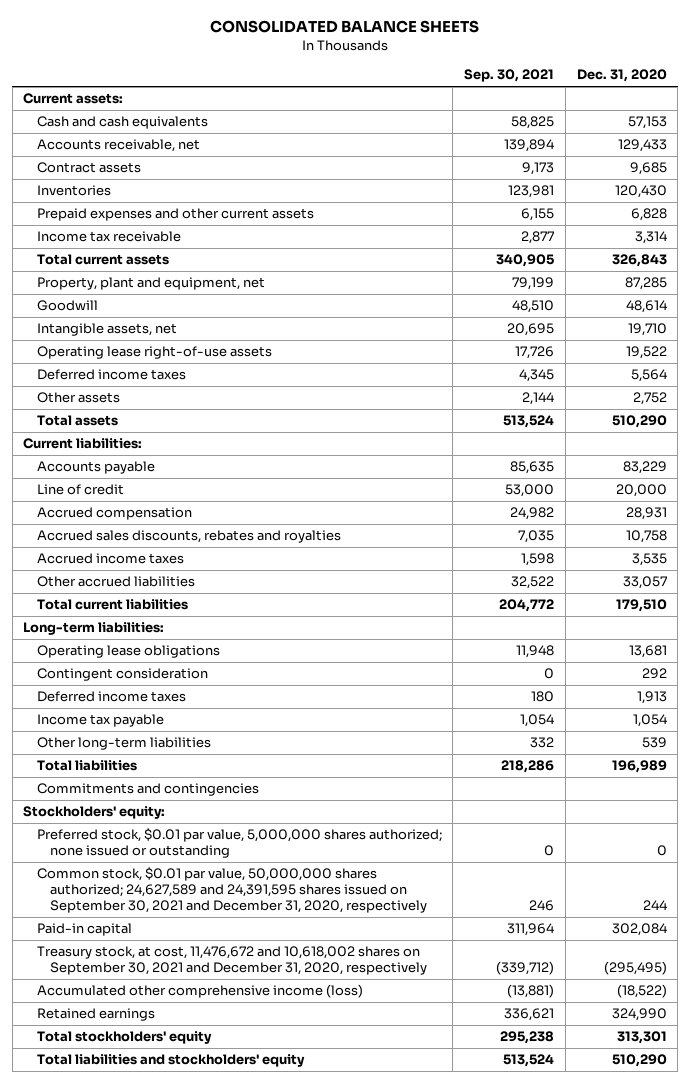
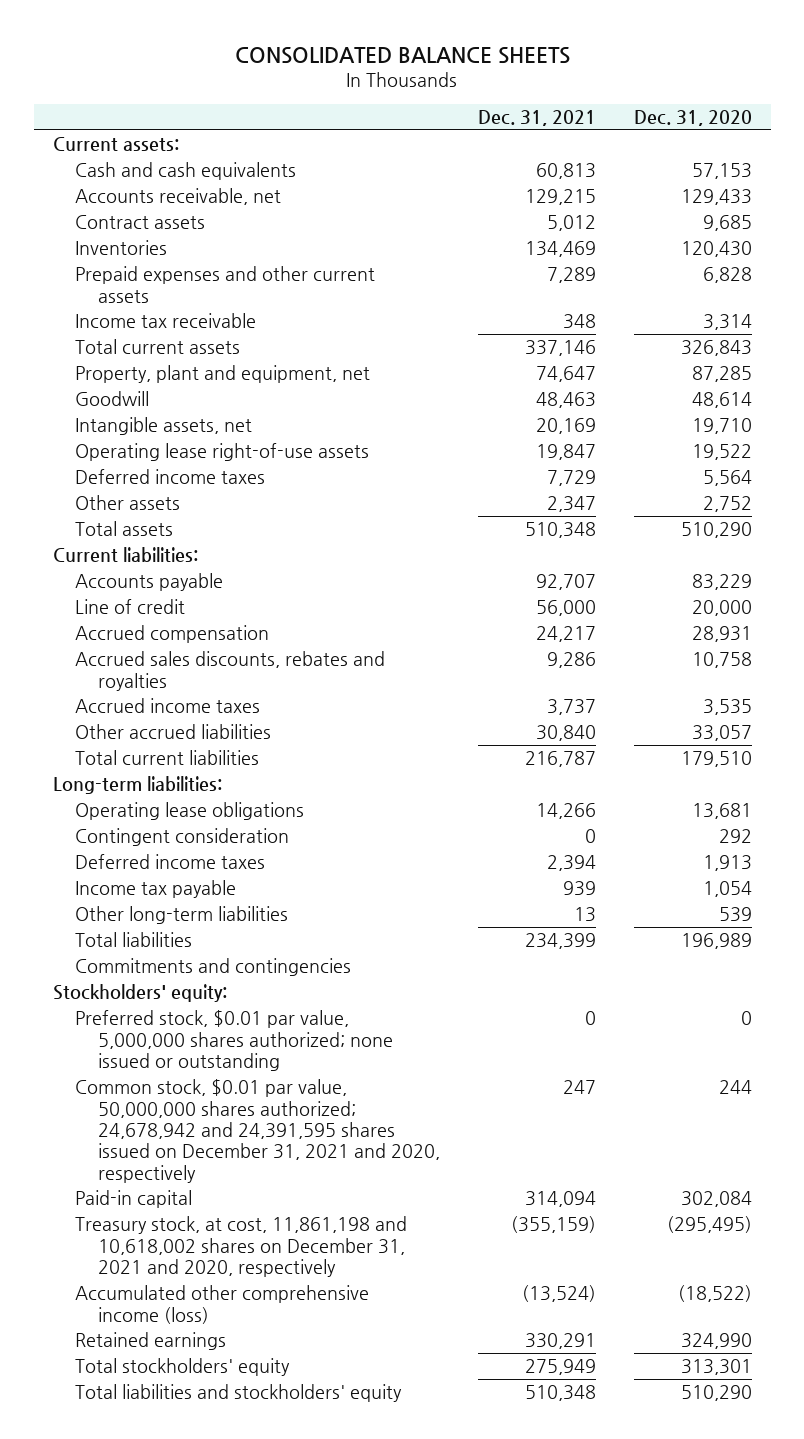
[464,69,555,83] Sep. 30, 2021 -> none
none -> [477,109,596,126] Dec. 31, 2021
[36,867,428,913] Common stock, $0.01 par value, 50,000,000 shares authorized; 24,627,589 and 24,391,595 shares issued on September 30, 2021 and December 31, 2020, respectively -> [75,1079,441,1183] Common stock, $0.01 par value, 50,000,000 shares authorized; 24,678,942 and 24,391,595 shares issued on December 31, 2021 and 2020, respectively
[36,946,428,976] Treasury stock, at cost, 11,476,672 and 10,618,002 shares on September 30, 2021 and December 31, 2020, respectively -> [75,1216,408,1277] Treasury stock, at cost, 11,861,198 and 10,618,002 shares on December 31, 2021 and 2020, respectively

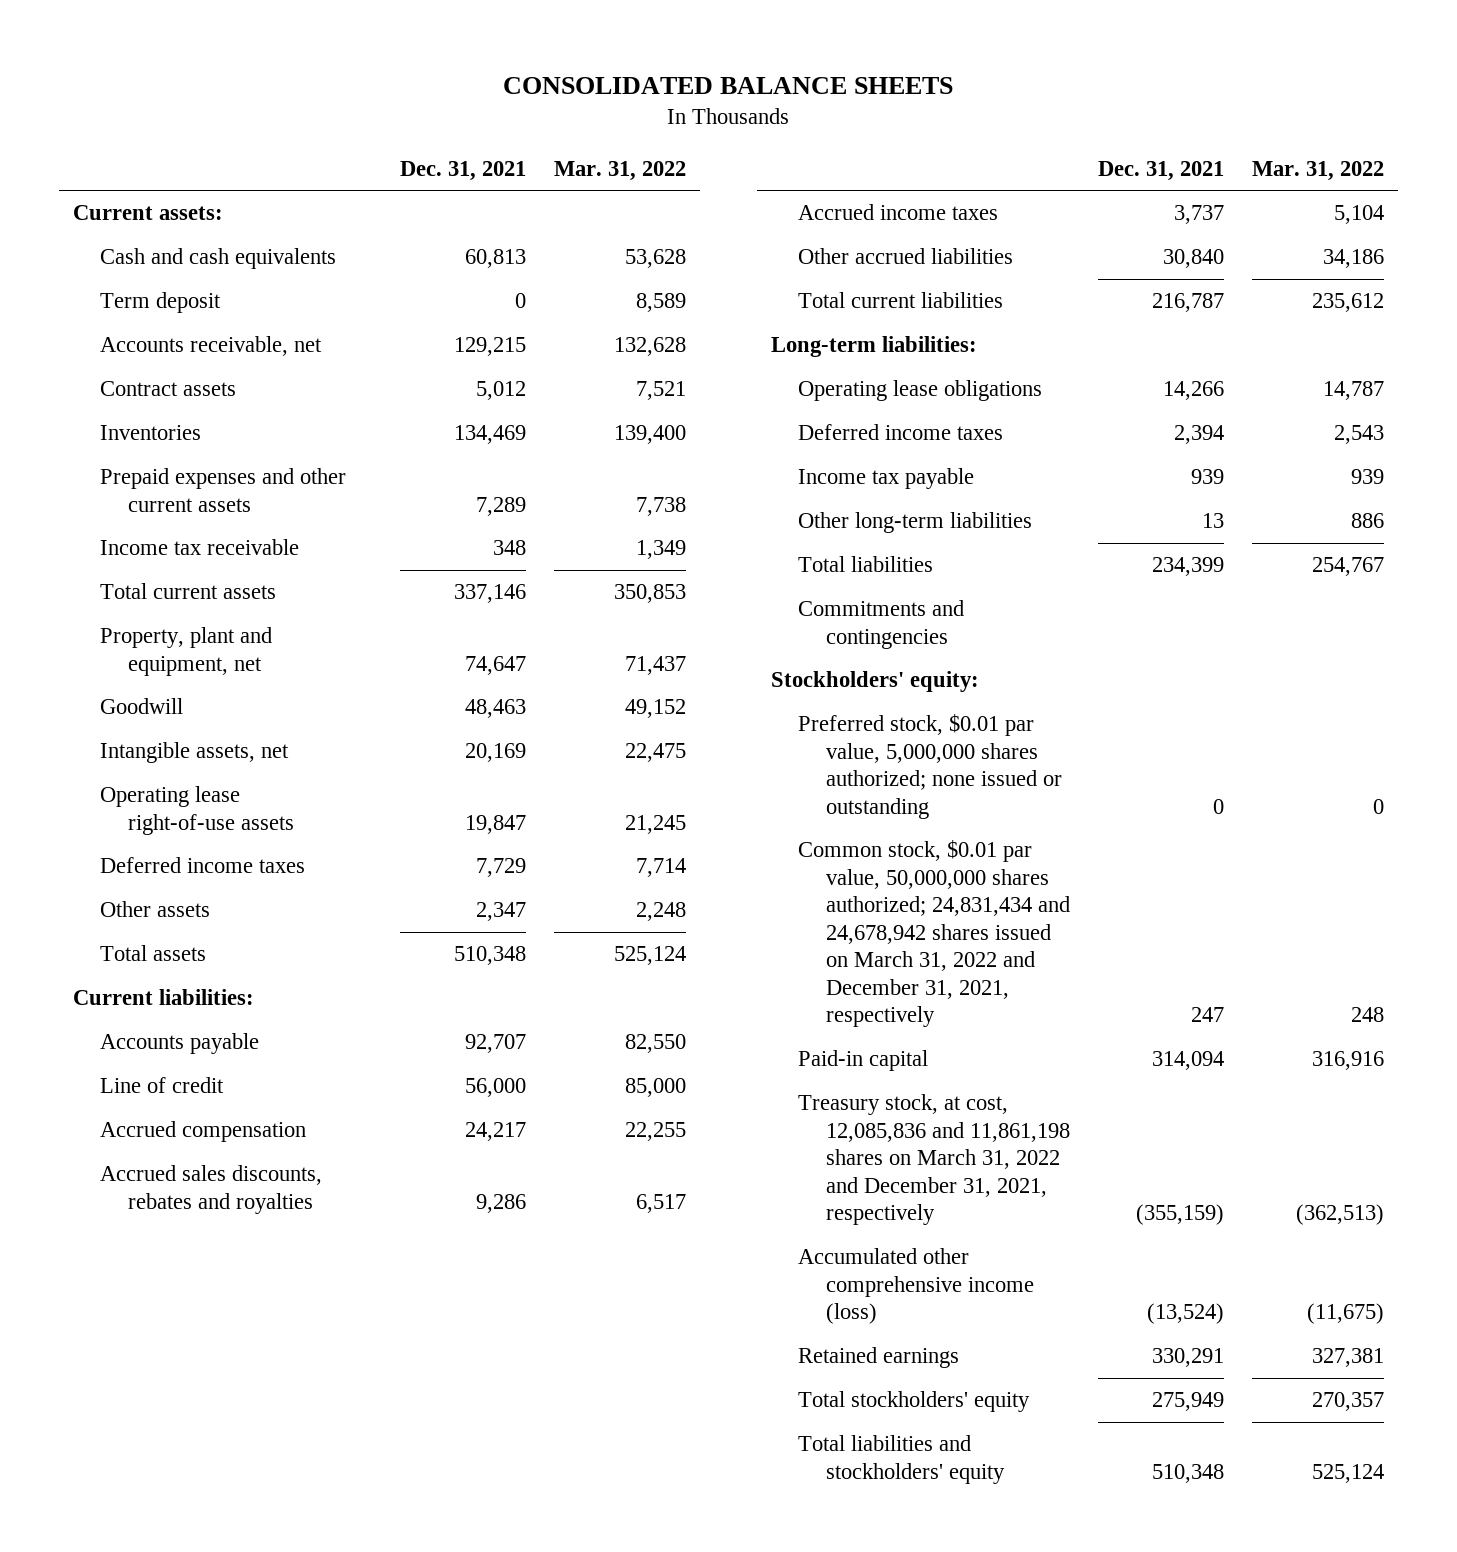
[633,109,752,126] Dec. 31, 2020 -> none
none -> [554,160,687,181] Mar. 31, 2022
none -> [100,292,222,314] Term deposit
[75,828,290,847] Contingent consideration -> none
[75,1079,441,1183] Common stock, $0.01 par value, 50,000,000 shares authorized; 24,678,942 and 24,391,595 shares issued on December 31, 2021 and 2020, respectively -> [798,840,1070,1028] Common stock, $0.01 par value, 50,000,000 shares authorized; 24,831,434 and 24,678,942 shares issued on March 31, 2022 and December 31, 2021, respectively
[75,1216,408,1277] Treasury stock, at cost, 11,861,198 and 10,618,002 shares on December 31, 2021 and 2020, respectively -> [798,1094,1070,1226] Treasury stock, at cost, 12,085,836 and 11,861,198 shares on March 31, 2022 and December 31, 2021, respectively

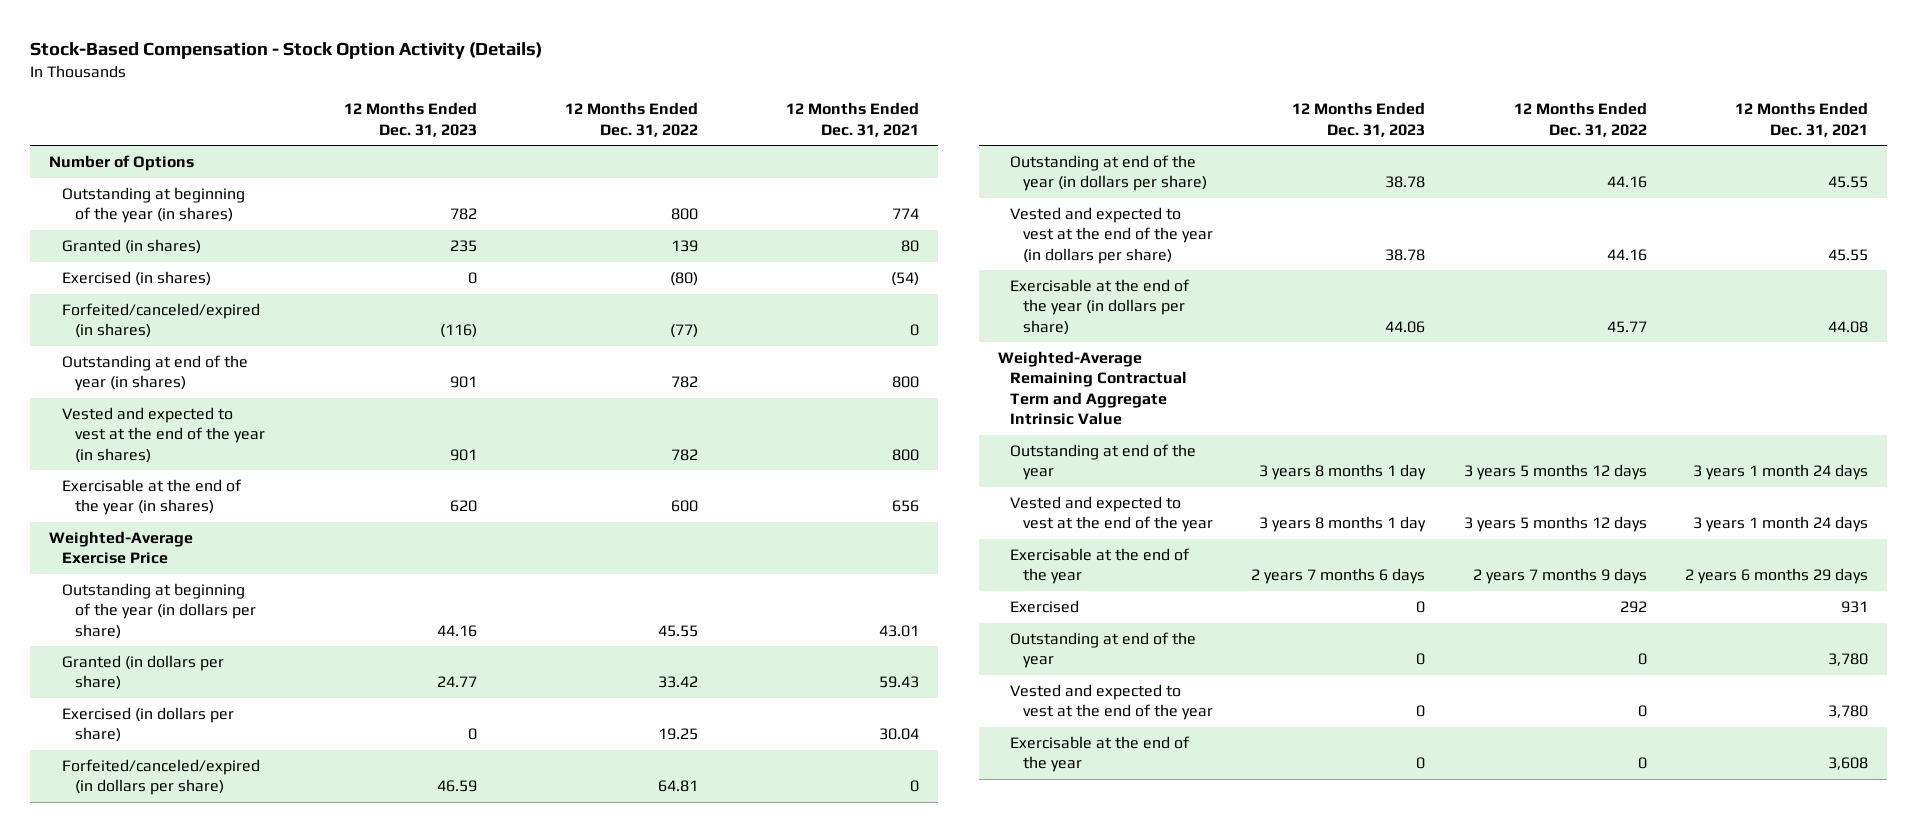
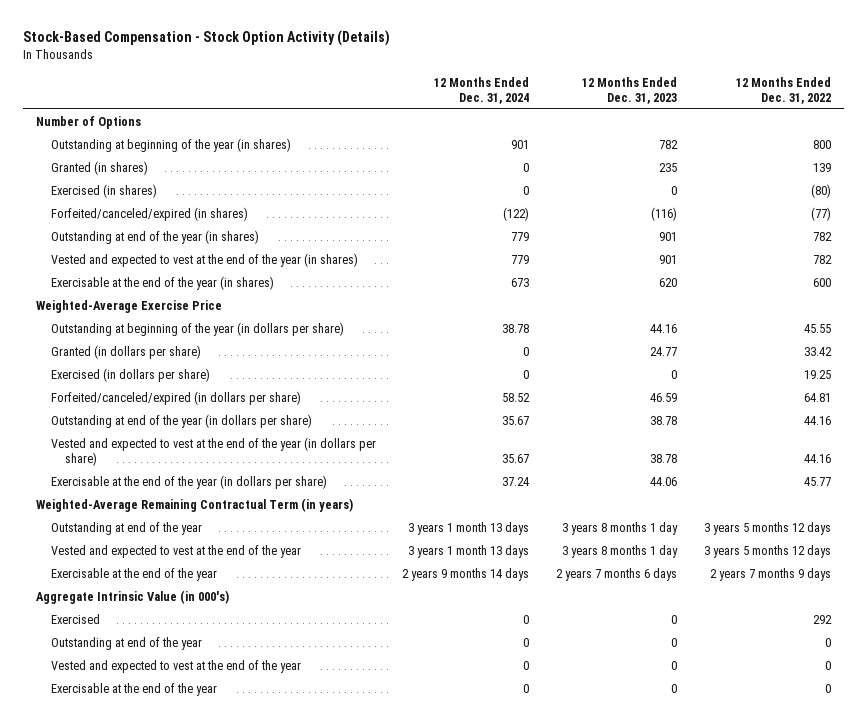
[786,102,920,137] 12 Months Ended Dec. 31, 2021 -> none
none -> [434,76,530,104] 12 Months Ended Dec. 31, 2024
[997,351,1188,426] Weighted-Average Remaining Contractual Term and Aggregate Intrinsic Value -> [36,497,354,512] Weighted-Average Remaining Contractual Term (in years)
none -> [36,589,230,604] Aggregate Intrinsic Value (in 000's)

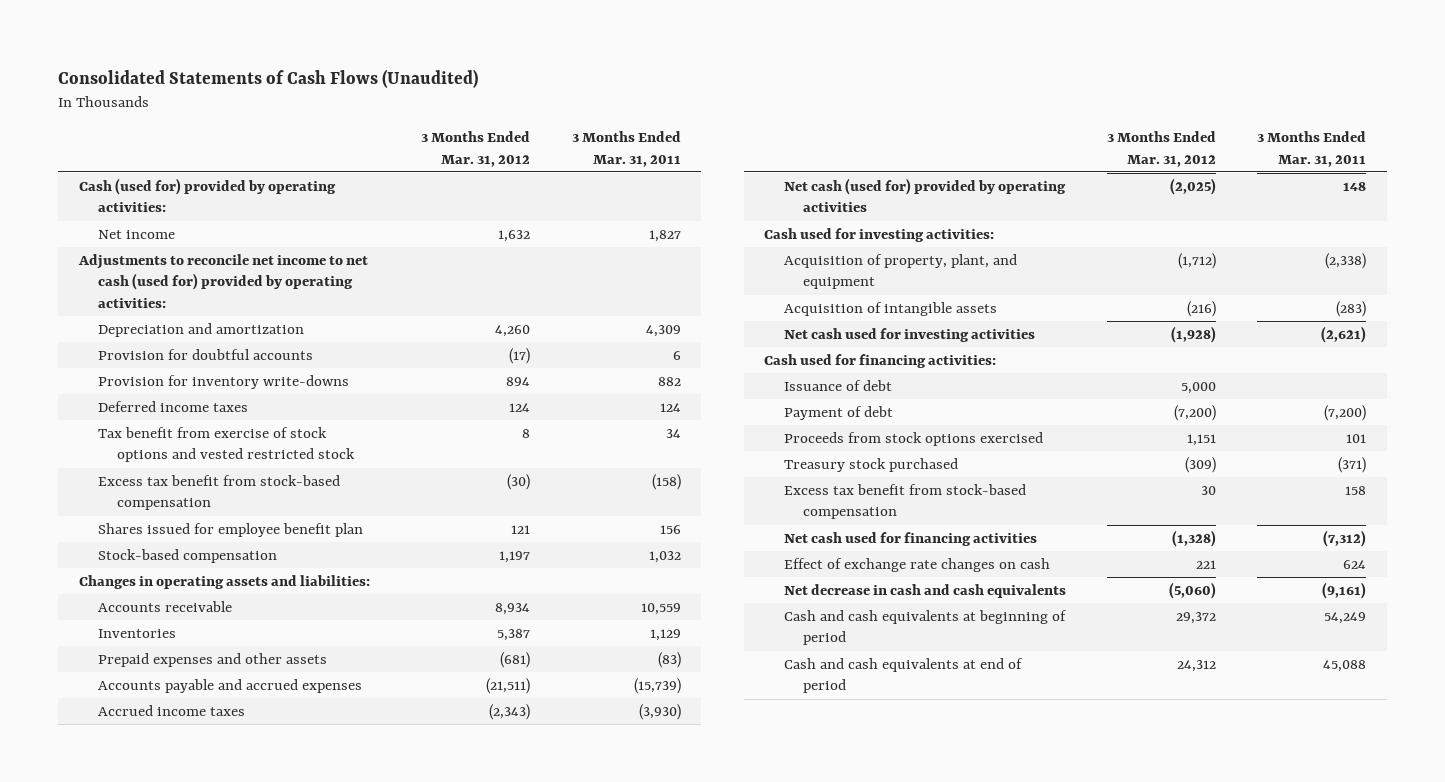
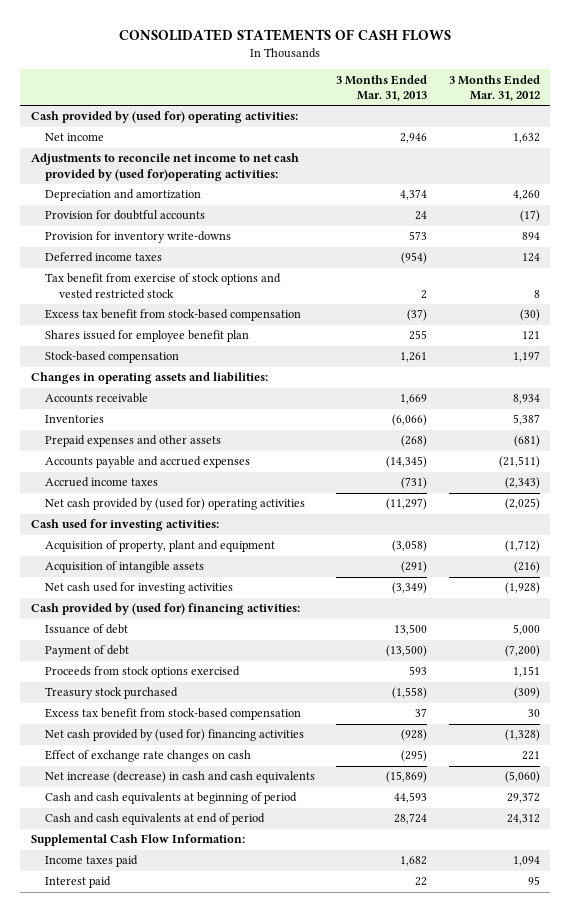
[58,69,479,89] Consolidated Statements of Cash Flows (Unaudited) -> [119,28,452,41] CONSOLIDATED STATEMENTS OF CASH FLOWS
[571,131,681,167] 3 Months Ended Mar. 31, 2011 -> none
none -> [336,74,428,102] 3 Months Ended Mar. 31, 2013
[78,177,336,213] Cash (used for) provided by operating activities: -> [30,111,298,124] Cash provided by (used for) operating activities:
[77,253,368,308] Adjustments to reconcile net income to net cash (used for) provided by operating activities: -> [30,153,299,181] Adjustments to reconcile net income to net cash provided by (used for)operating activities:
[783,177,1066,213] Net cash (used for) provided by operating activities -> [44,498,305,511] Net cash provided by (used for) operating activities
[783,253,1017,290] Acquisition of property, plant, and equipment -> [44,540,275,553] Acquisition of property, plant and equipment
[764,353,997,368] Cash used for financing activities: -> [30,603,300,616] Cash provided by (used for) financing activities:
[783,531,1037,546] Net cash used for financing activities -> [44,729,304,742] Net cash provided by (used for) financing activities
[783,583,1066,598] Net decrease in cash and cash equivalents -> [44,771,315,784] Net increase (decrease) in cash and cash equivalents
none -> [30,834,245,847] Supplemental Cash Flow Information:
none -> [44,855,138,868] Income taxes paid
none -> [44,876,111,889] Interest paid

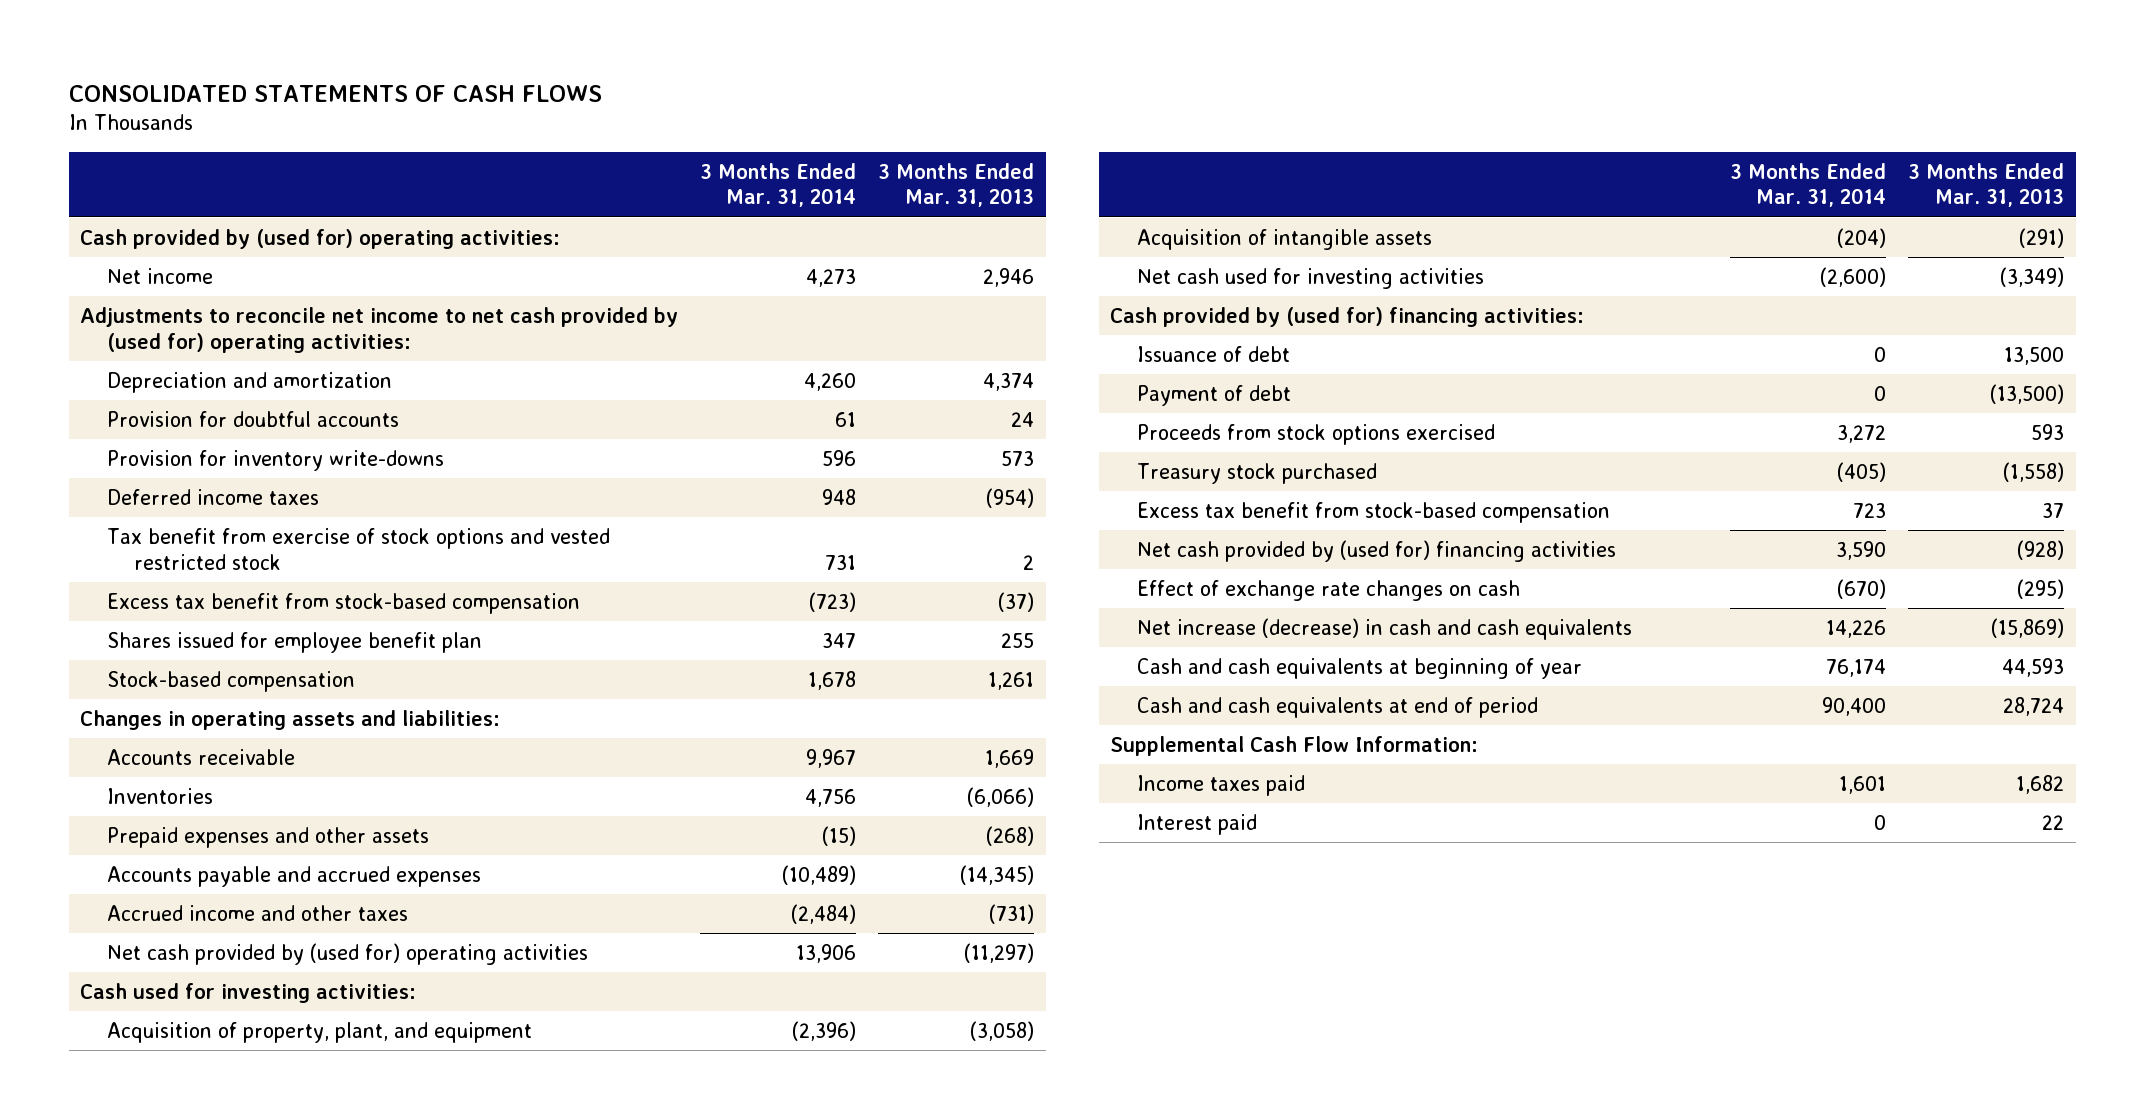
[448,74,540,102] 3 Months Ended Mar. 31, 2012 -> none
none -> [700,162,857,208] 3 Months Ended Mar. 31, 2014
[30,153,299,181] Adjustments to reconcile net income to net cash provided by (used for)operating activities: -> [79,306,678,353] Adjustments to reconcile net income to net cash provided by (used for) operating activities:
[44,477,158,488] Accrued income taxes -> [106,904,408,921] Accrued income and other taxes
[44,540,275,553] Acquisition of property, plant and equipment -> [106,1021,532,1043] Acquisition of property, plant, and equipment
[44,792,297,805] Cash and cash equivalents at beginning of period -> [1136,657,1582,679] Cash and cash equivalents at beginning of year

